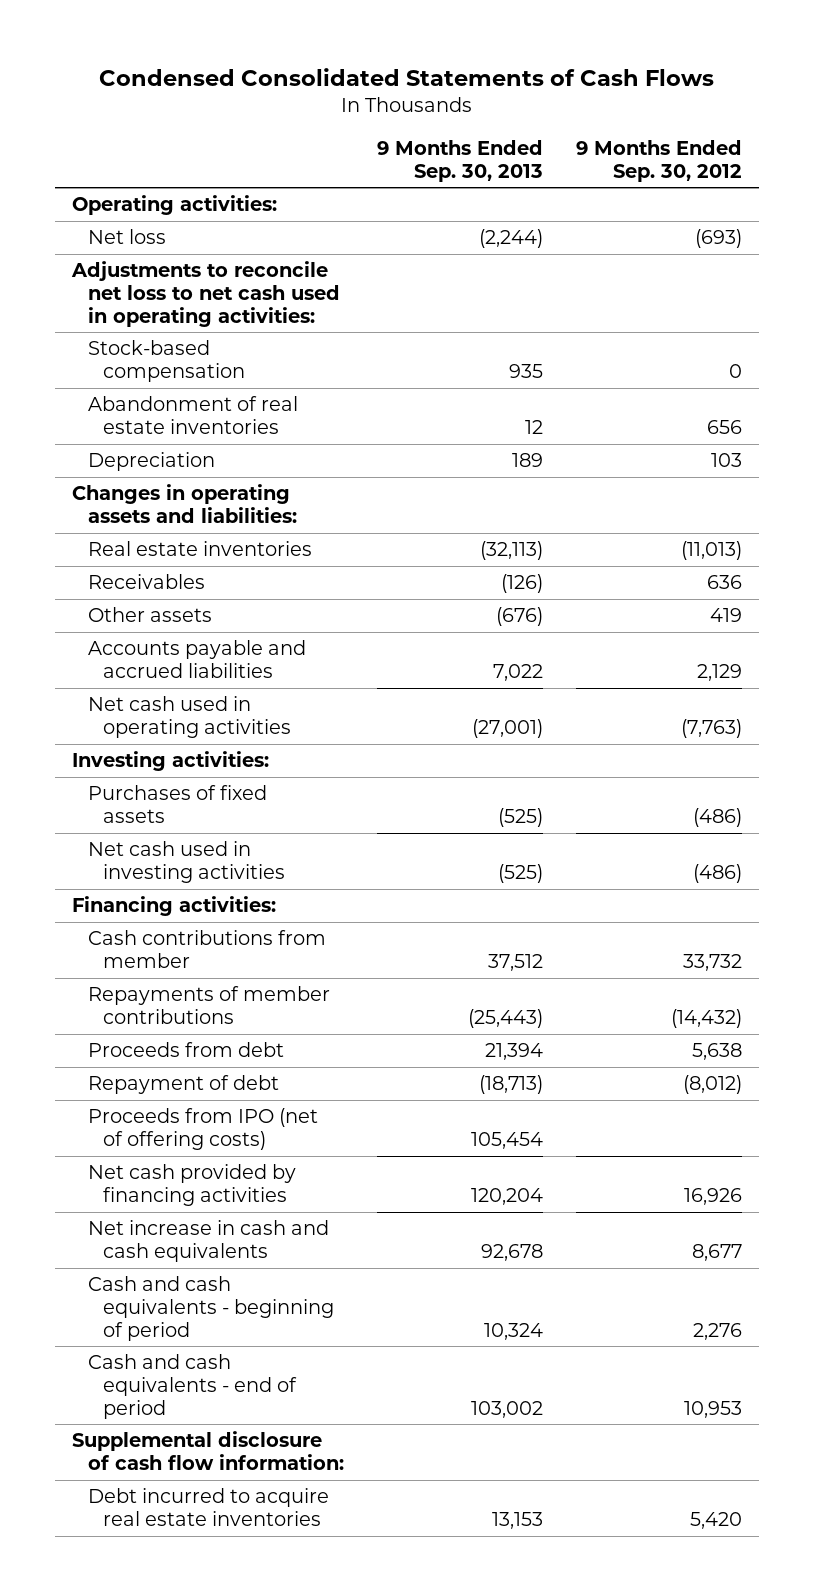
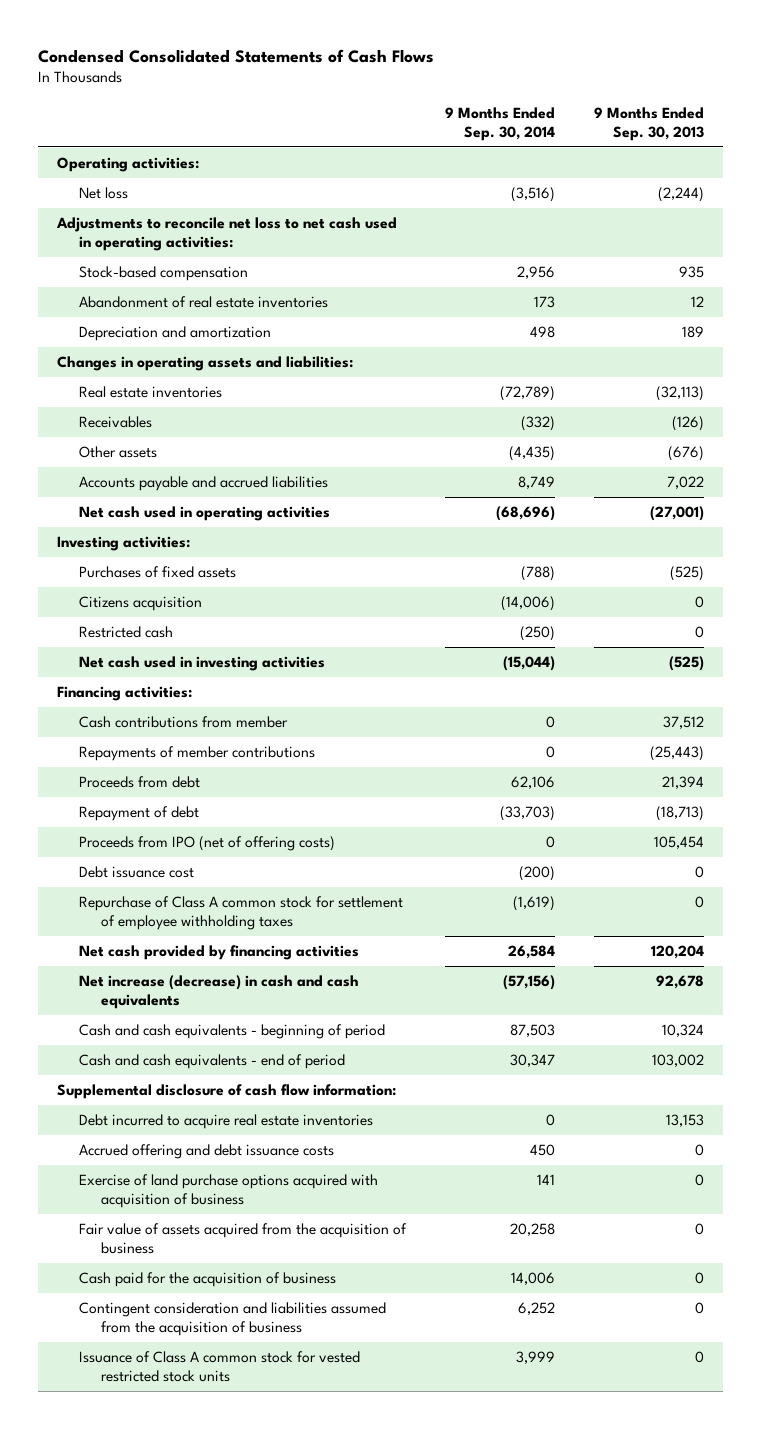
[576,140,743,182] 9 Months Ended Sep. 30, 2012 -> none
none -> [444,106,555,141] 9 Months Ended Sep. 30, 2014
[87,452,215,472] Depreciation -> [79,325,272,341] Depreciation and amortization
none -> [79,595,203,611] Citizens acquisition
none -> [79,625,174,638] Restricted cash
none -> [79,865,195,878] Debt issuance cost
none -> [79,895,404,931] Repurchase of Class A common stock for settlement of employee withholding taxes
[87,1220,329,1263] Net increase in cash and cash equivalents -> [79,974,360,1010] Net increase (decrease) in cash and cash equivalents
none -> [79,1143,335,1159] Accrued offering and debt issuance costs
none -> [79,1173,379,1209] Exercise of land purchase options acquired with acquisition of business
none -> [79,1222,408,1255] Fair value of assets acquired from the acquisition of business
none -> [79,1271,337,1287] Cash paid for the acquisition of business
none -> [79,1301,387,1337] Contingent consideration and liabilities assumed from the acquisition of business
none -> [79,1350,361,1383] Issuance of Class A common stock for vested restricted stock units

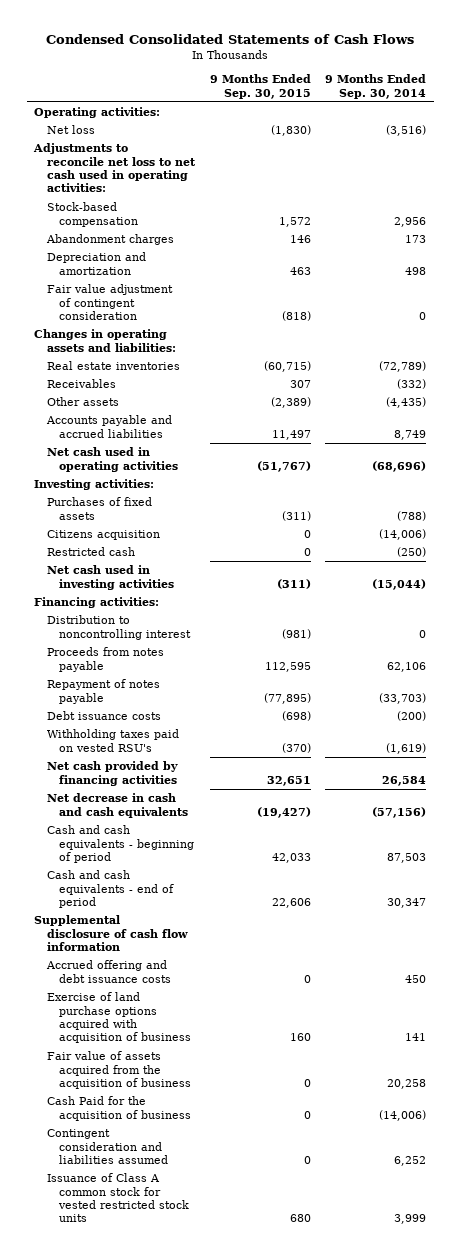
[593,106,704,141] 9 Months Ended Sep. 30, 2013 -> none
none -> [209,74,311,99] 9 Months Ended Sep. 30, 2015
[79,295,329,308] Abandonment of real estate inventories -> [45,234,174,246] Abandonment charges
none -> [46,284,173,320] Fair value adjustment of contingent consideration
[79,715,289,728] Cash contributions from member -> none
[79,745,316,761] Repayments of member contributions -> none
[79,835,336,851] Proceeds from IPO (net of offering costs) -> none
none -> [46,615,192,640] Distribution to noncontrolling interest
[79,775,201,788] Proceeds from debt -> [46,647,164,672] Proceeds from notes payable
[79,805,200,821] Repayment of debt -> [46,679,160,704] Repayment of notes payable
[79,865,195,878] Debt issuance cost -> [46,711,161,721] Debt issuance costs
[79,895,404,931] Repurchase of Class A common stock for settlement of employee withholding taxes -> [46,729,179,752] Withholding taxes paid on vested RSU's
[79,974,360,1010] Net increase (decrease) in cash and cash equivalents -> [46,793,189,818] Net decrease in cash and cash equivalents
[79,1113,374,1129] Debt incurred to acquire real estate inventories -> none
[57,1083,397,1099] Supplemental disclosure of cash flow information: -> [34,915,188,951] Supplemental disclosure of cash flow information
[79,1271,337,1287] Cash paid for the acquisition of business -> [46,1096,192,1121] Cash Paid for the acquisition of business
[510,1271,555,1285] 14,006 -> [379,1109,427,1121] (14,006)
[79,1301,387,1337] Contingent consideration and liabilities assumed from the acquisition of business -> [46,1129,169,1164] Contingent consideration and liabilities assumed

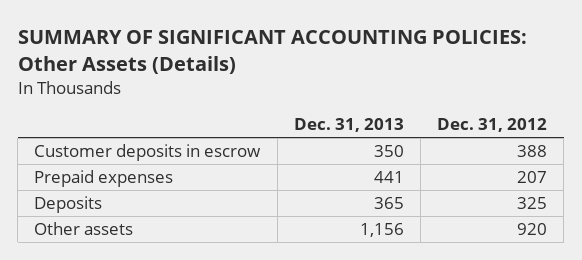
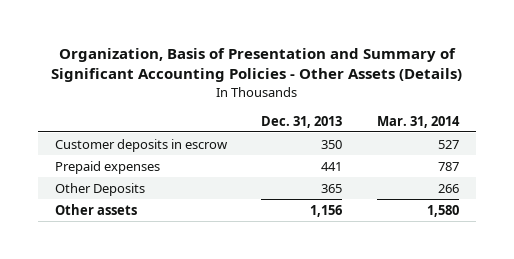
[17,30,527,75] SUMMARY OF SIGNIFICANT ACCOUNTING POLICIES: Other Assets (Details) -> [50,47,462,83] Organization, Basis of Presentation and Summary of Significant Accounting Policies - Other Assets (Details)
[437,118,548,133] Dec. 31, 2012 -> none
none -> [376,115,460,128] Mar. 31, 2014
[34,196,103,214] Deposits -> [55,182,146,196] Other Deposits

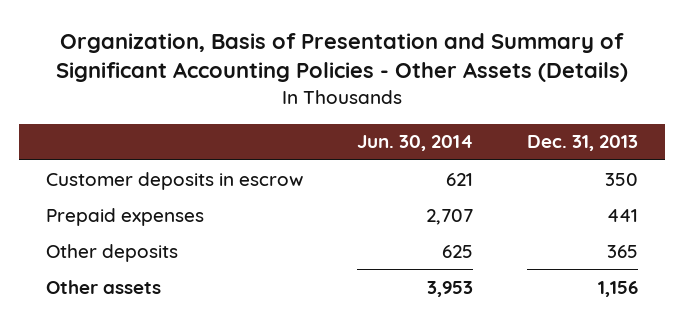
[376,115,460,128] Mar. 31, 2014 -> none
none -> [356,135,473,152] Jun. 30, 2014
[55,182,146,196] Other Deposits -> [45,243,178,262] Other deposits

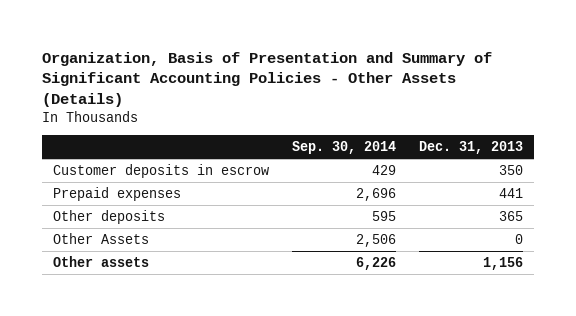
[356,135,473,152] Jun. 30, 2014 -> none
none -> [291,140,396,154] Sep. 30, 2014
none -> [53,233,150,245] Other Assets

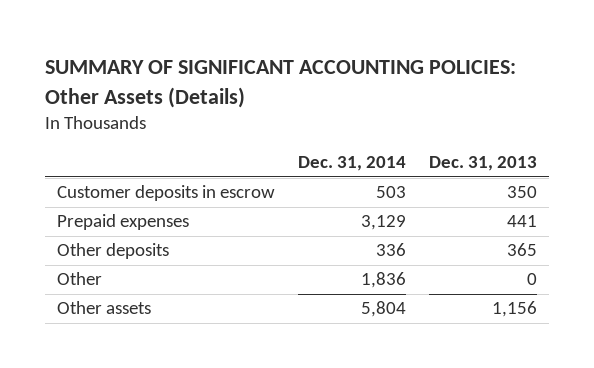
[41,51,492,107] Organization, Basis of Presentation and Summary of Significant Accounting Policies - Other Assets (Details) -> [45,60,517,108] SUMMARY OF SIGNIFICANT ACCOUNTING POLICIES: Other Assets (Details)
[291,140,396,154] Sep. 30, 2014 -> none
none -> [297,156,406,172] Dec. 31, 2014
[53,233,150,245] Other Assets -> [56,272,102,286] Other

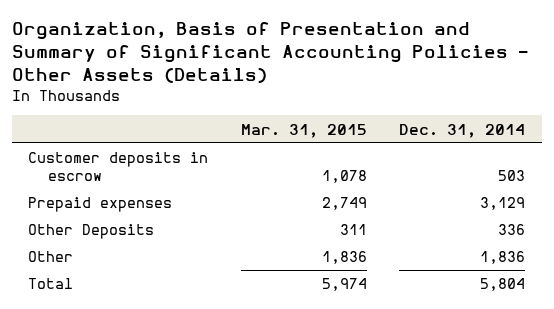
[45,60,517,108] SUMMARY OF SIGNIFICANT ACCOUNTING POLICIES: Other Assets (Details) -> [12,22,529,83] Organization, Basis of Presentation and Summary of Significant Accounting Policies - Other Assets (Details)
[429,156,538,172] Dec. 31, 2013 -> none
none -> [240,123,367,138] Mar. 31, 2015
[56,243,169,260] Other deposits -> [28,224,155,240] Other Deposits
[56,301,151,315] Other assets -> [28,278,74,290] Total

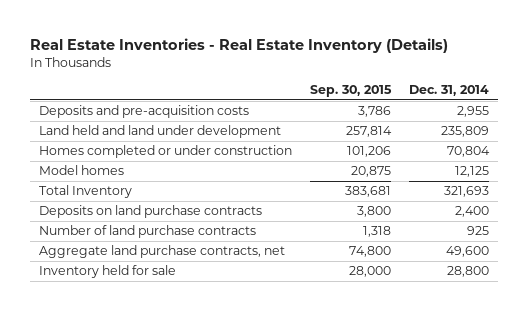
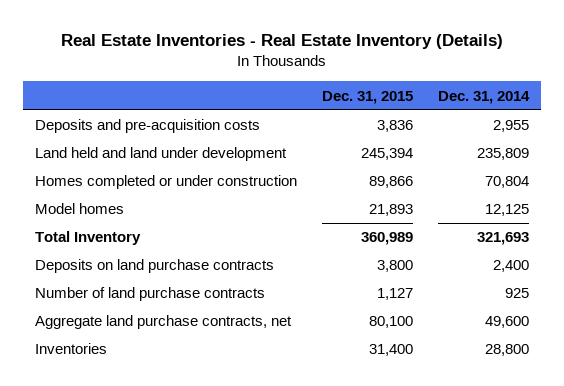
[310,84,393,97] Sep. 30, 2015 -> none
none -> [321,90,413,104] Dec. 31, 2015
[38,265,176,279] Inventory held for sale -> [35,343,108,355] Inventories

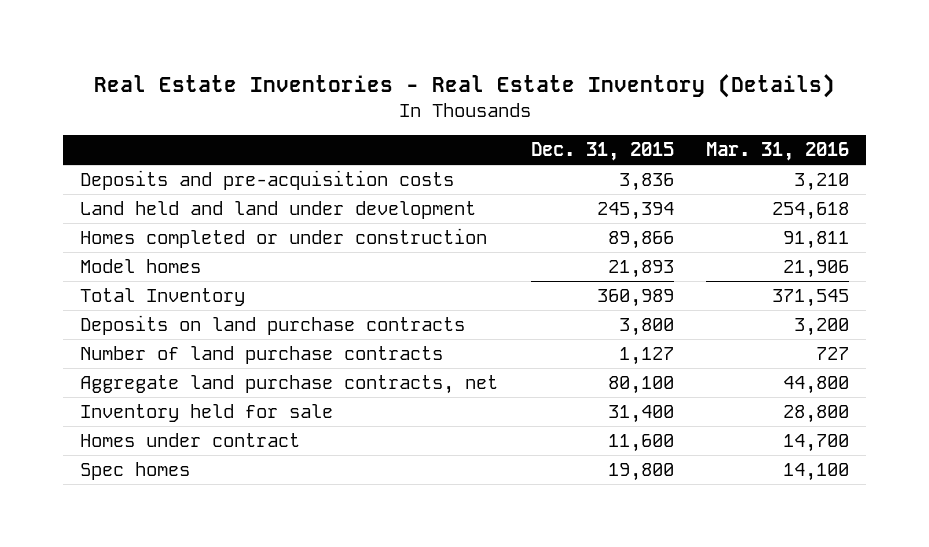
[437,90,530,104] Dec. 31, 2014 -> none
none -> [706,142,850,162] Mar. 31, 2016
[35,343,108,355] Inventories -> [79,404,333,423] Inventory held for sale
none -> [79,433,300,448] Homes under contract
none -> [79,462,190,481] Spec homes

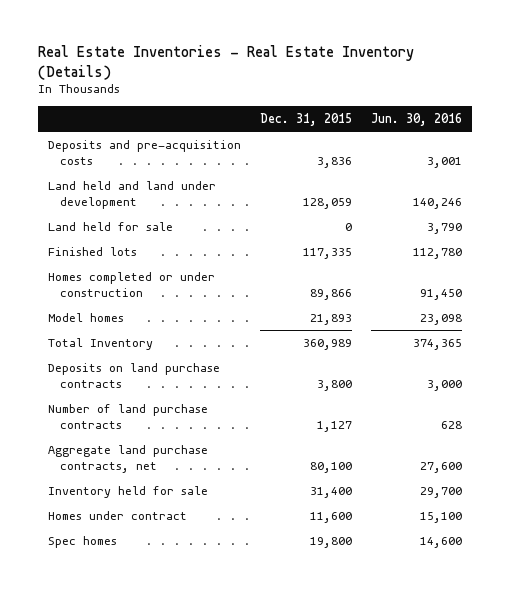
[706,142,850,162] Mar. 31, 2016 -> none
none -> [371,112,463,126] Jun. 30, 2016
[596,202,674,221] 245,394 -> [303,197,353,209] 128,059
none -> [47,221,173,231] Land held for sale
none -> [47,246,137,256] Finished lots

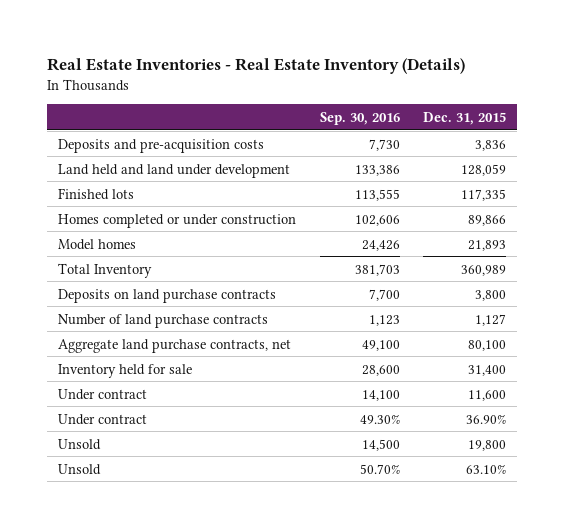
[371,112,463,126] Jun. 30, 2016 -> none
none -> [319,111,400,125] Sep. 30, 2016
[47,221,173,231] Land held for sale -> none
[47,510,187,520] Homes under contract -> [58,388,148,400] Under contract
none -> [58,413,148,425] Under contract
[47,535,117,548] Spec homes -> [58,438,102,450] Unsold
none -> [58,463,102,475] Unsold

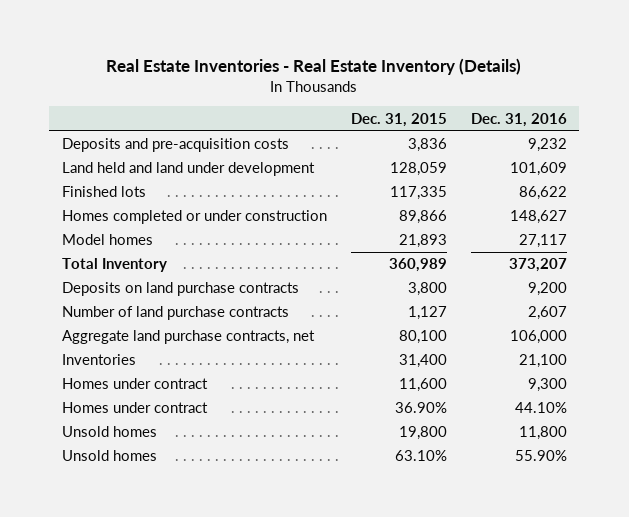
[319,111,400,125] Sep. 30, 2016 -> none
none -> [471,112,568,127] Dec. 31, 2016
[58,363,193,378] Inventory held for sale -> [61,354,136,366] Inventories
[58,388,148,400] Under contract -> [61,378,208,390] Homes under contract
[58,413,148,425] Under contract -> [61,402,208,414] Homes under contract
[58,438,102,450] Unsold -> [61,426,157,438] Unsold homes
[58,463,102,475] Unsold -> [61,450,157,462] Unsold homes

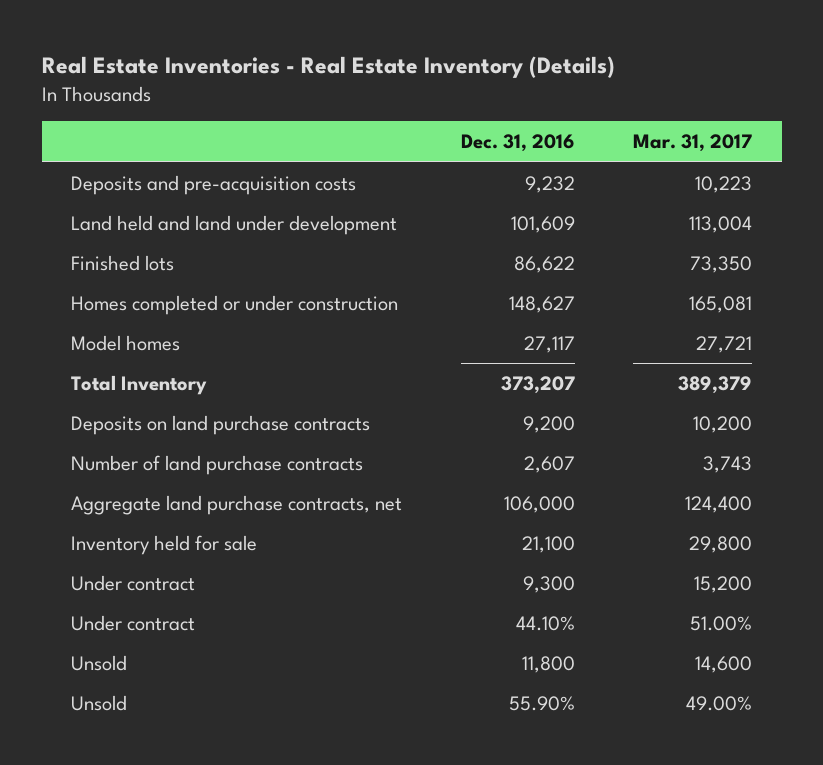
[350,112,447,127] Dec. 31, 2015 -> none
none -> [633,134,753,153] Mar. 31, 2017
[61,354,136,366] Inventories -> [70,534,257,555] Inventory held for sale
[61,378,208,390] Homes under contract -> [70,574,195,591] Under contract
[61,402,208,414] Homes under contract -> [70,614,195,631] Under contract
[61,426,157,438] Unsold homes -> [70,654,127,671] Unsold
[61,450,157,462] Unsold homes -> [70,694,127,711] Unsold

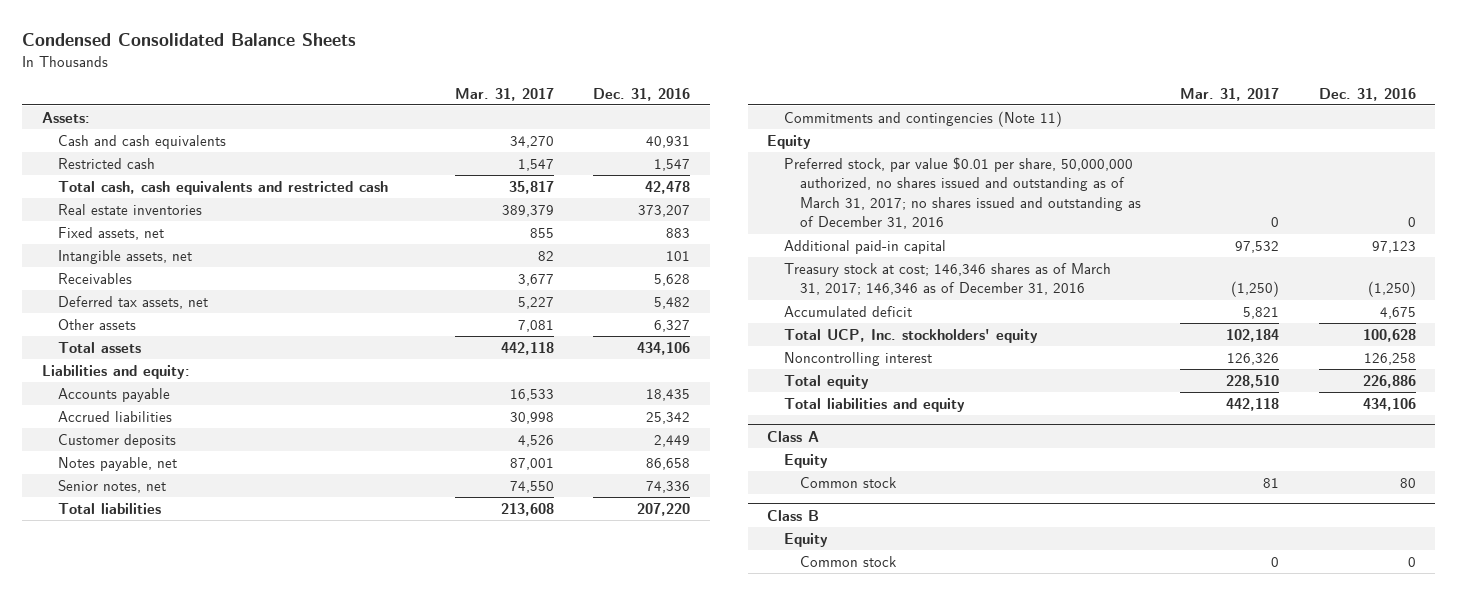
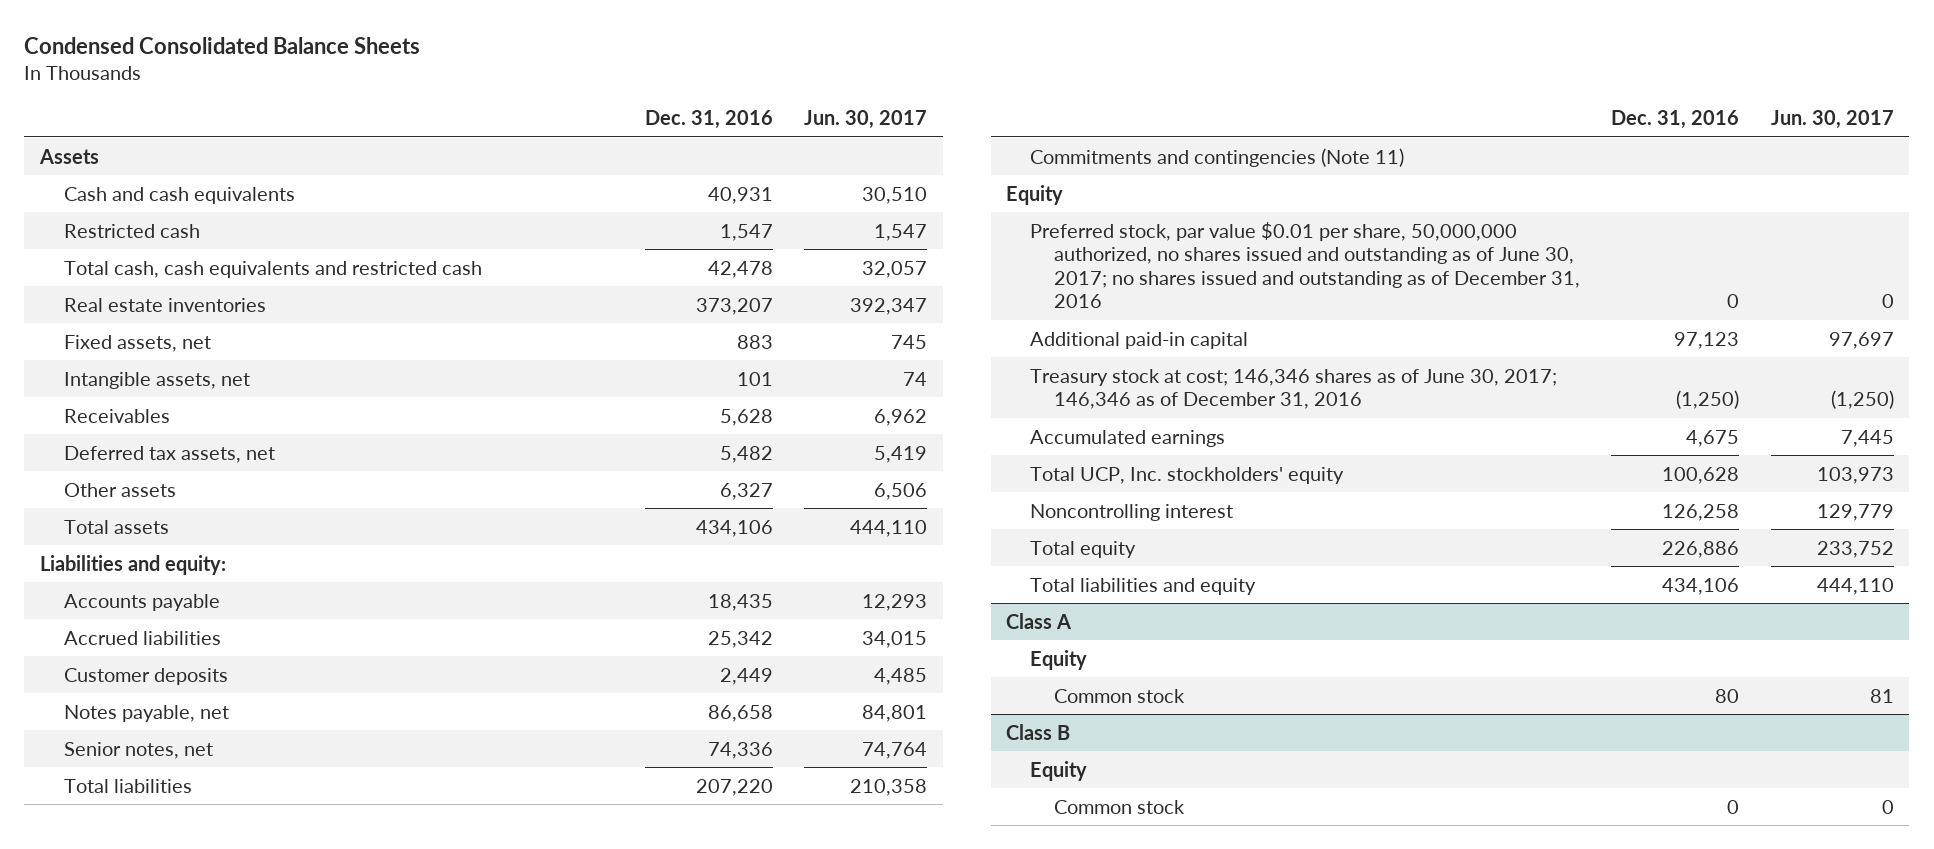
[454,87,554,101] Mar. 31, 2017 -> none
none -> [804,110,928,130] Jun. 30, 2017
[41,111,90,123] Assets: -> [38,148,99,164] Assets
[783,156,1141,230] Preferred stock, par value $0.01 per share, 50,000,000 authorized, no shares issued and outstanding as of March 31, 2017; no shares issued and outstanding as of December 31, 2016 -> [1030,221,1581,309] Preferred stock, par value $0.01 per share, 50,000,000 authorized, no shares issued and outstanding as of June 30, 2017; no shares issued and outstanding as of December 31, 2016
[783,262,1111,296] Treasury stock at cost; 146,346 shares as of March 31, 2017; 146,346 as of December 31, 2016 -> [1030,368,1558,410] Treasury stock at cost; 146,346 shares as of June 30, 2017; 146,346 as of December 31, 2016
[783,305,912,317] Accumulated deficit -> [1030,429,1226,447] Accumulated earnings

